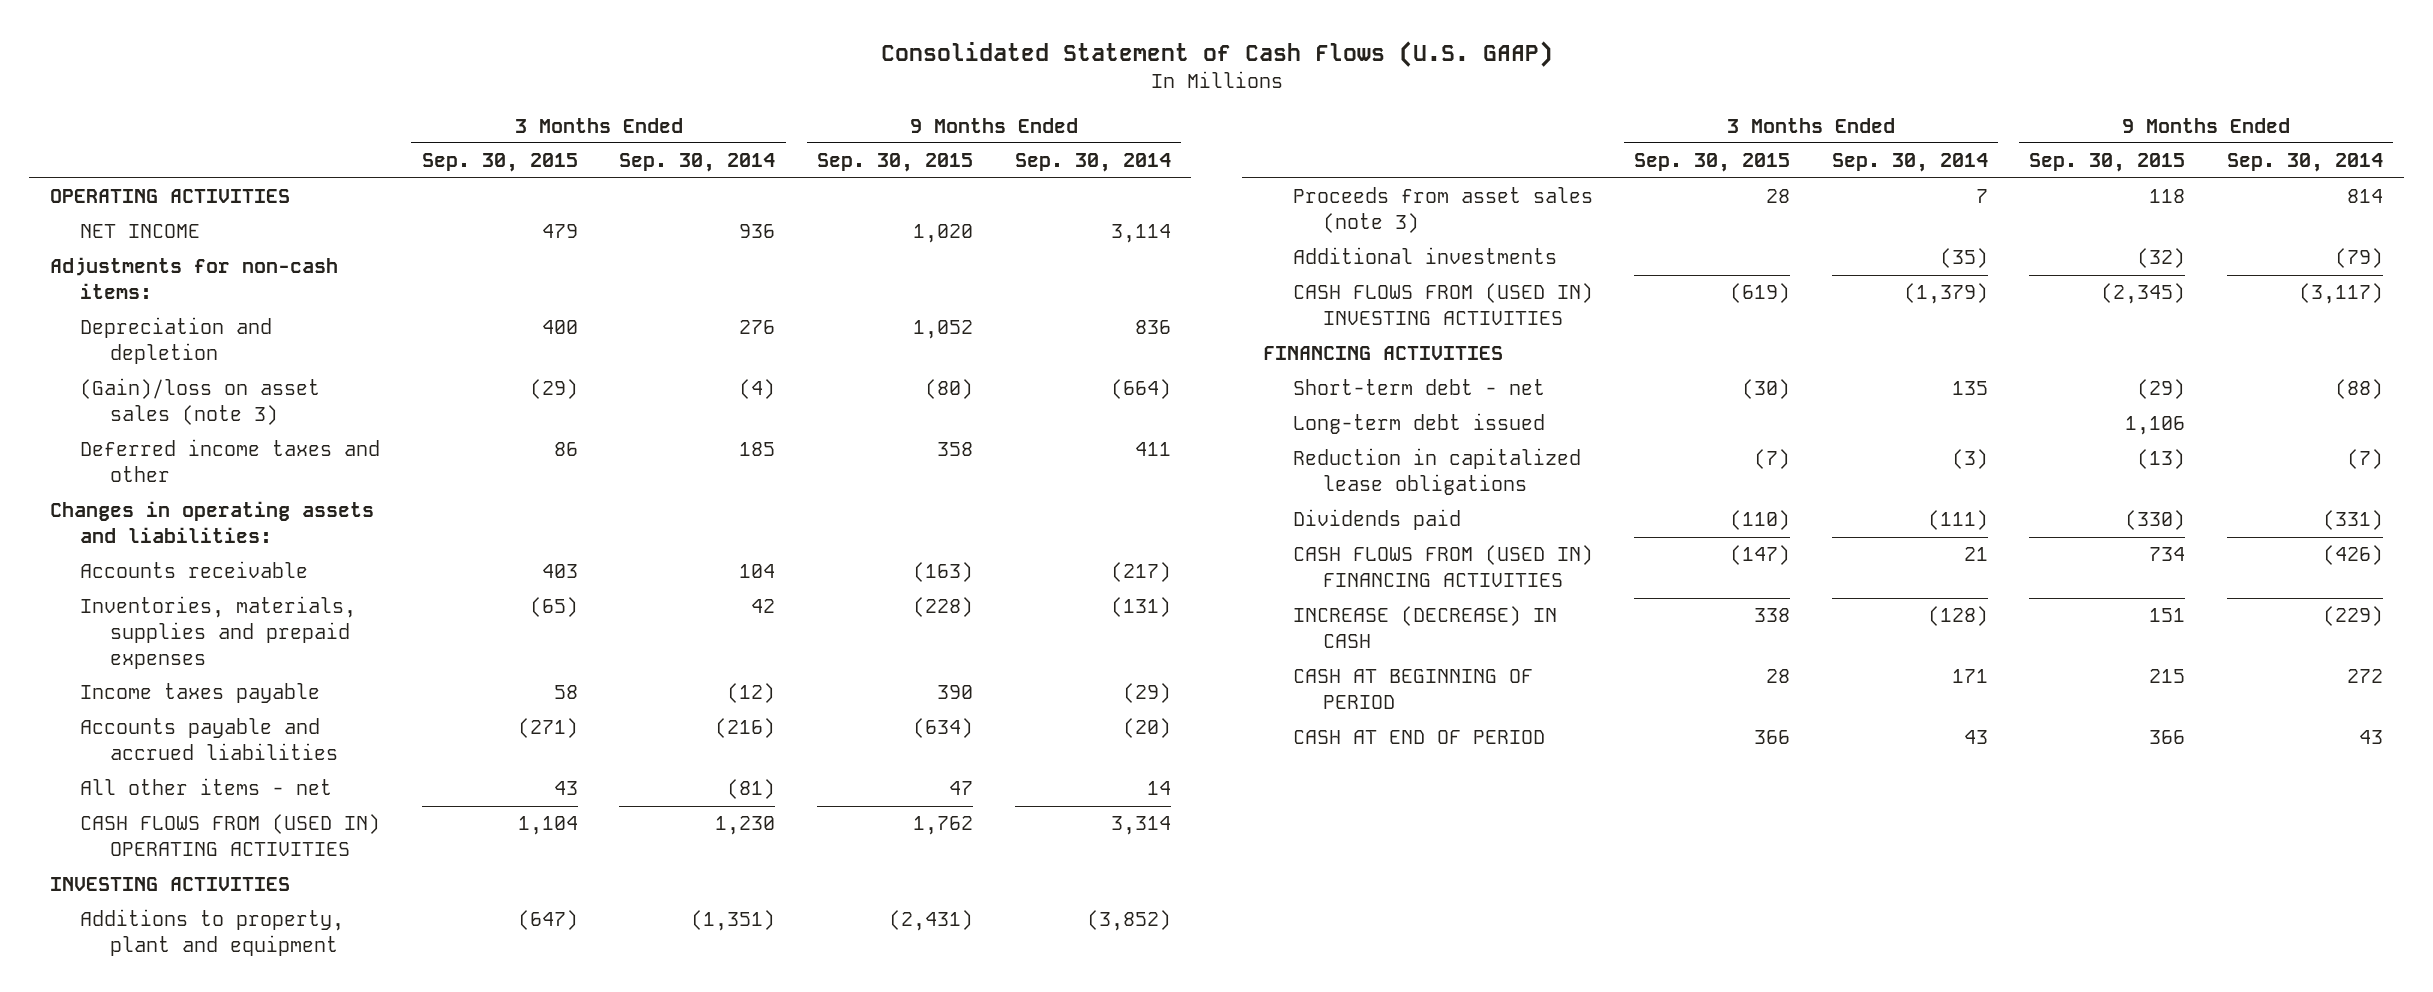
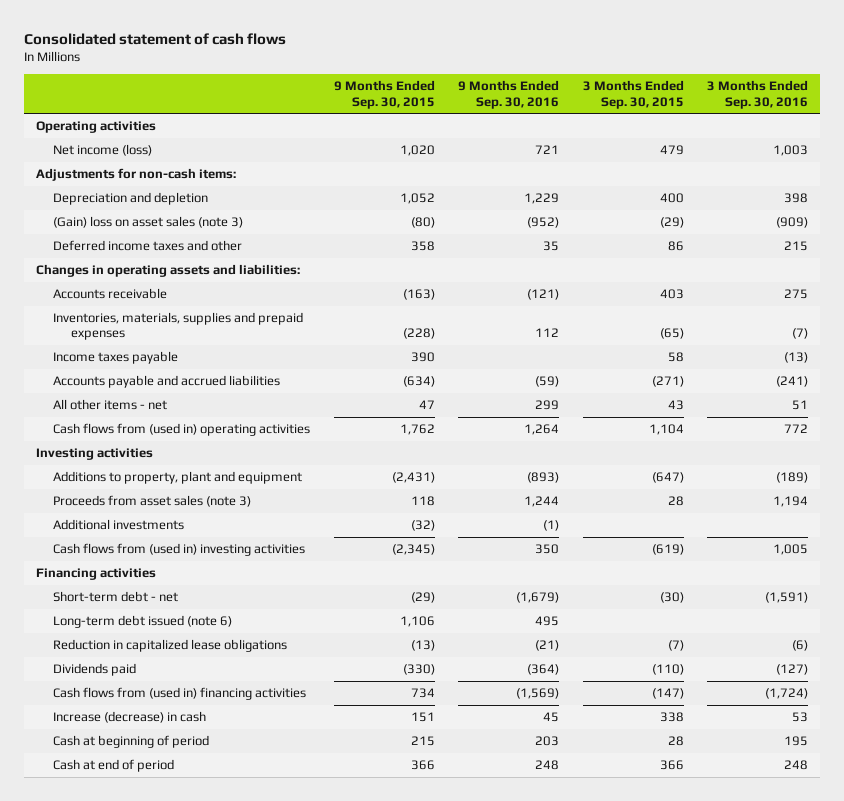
[880,40,1553,67] Consolidated Statement of Cash Flows (U.S. GAAP) -> [23,32,286,45] Consolidated statement of cash flows
[619,153,776,173] Sep. 30, 2014 -> none
[1014,153,1171,173] Sep. 30, 2014 -> none
none -> [458,80,560,109] 9 Months Ended Sep. 30, 2016
none -> [707,80,809,109] 3 Months Ended Sep. 30, 2016
[50,189,291,204] OPERATING ACTIVITIES -> [35,121,156,134] Operating activities
[80,224,201,239] NET INCOME -> [53,144,153,157] Net income (loss)
[80,378,321,426] (Gain)/loss on asset sales (note 3) -> [53,216,244,229] (Gain) loss on asset sales (note 3)
[80,814,381,857] CASH FLOWS FROM (USED IN) OPERATING ACTIVITIES -> [53,423,311,437] Cash flows from (used in) operating activities
[50,877,291,892] INVESTING ACTIVITIES -> [35,448,153,461] Investing activities
[1292,283,1593,326] CASH FLOWS FROM (USED IN) INVESTING ACTIVITIES -> [53,543,306,557] Cash flows from (used in) investing activities
[1262,346,1503,361] FINANCING ACTIVITIES -> [35,568,156,581] Financing activities
[1292,413,1545,435] Long-term debt issued -> [53,615,233,629] Long-term debt issued (note 6)
[1292,545,1593,588] CASH FLOWS FROM (USED IN) FINANCING ACTIVITIES -> [53,687,307,701] Cash flows from (used in) financing activities
[1292,606,1557,649] INCREASE (DECREASE) IN CASH -> [53,711,207,724] Increase (decrease) in cash
[1292,669,1533,710] CASH AT BEGINNING OF PERIOD -> [53,735,210,749] Cash at beginning of period
[1292,730,1545,745] CASH AT END OF PERIOD -> [53,759,175,773] Cash at end of period

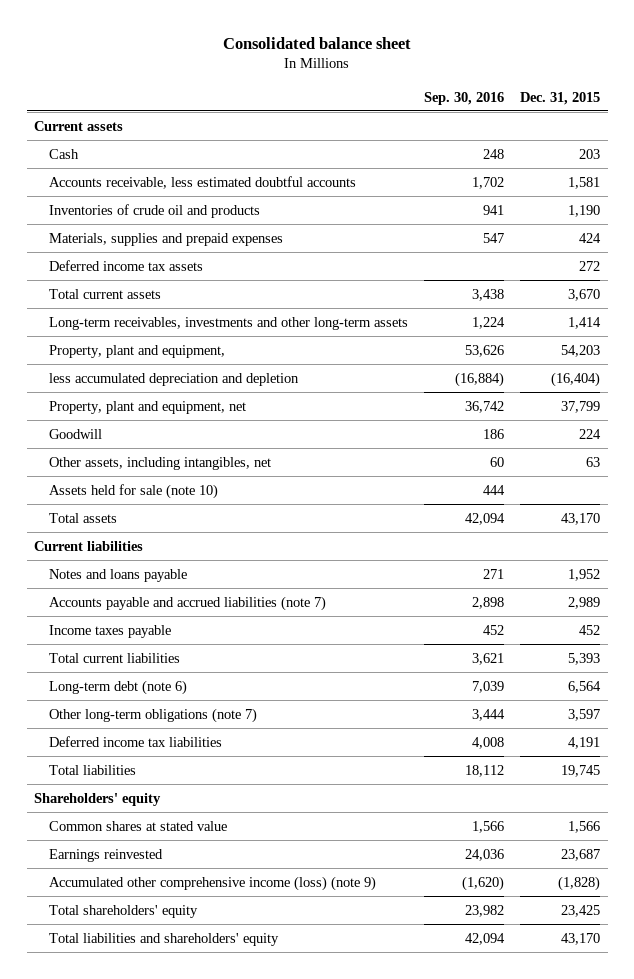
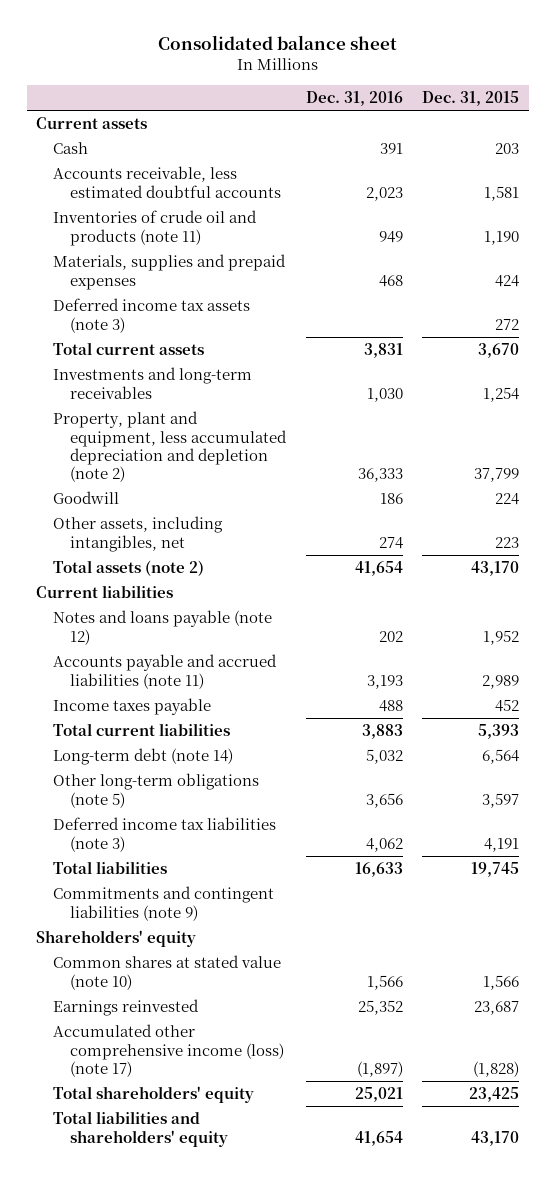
[423,91,504,105] Sep. 30, 2016 -> none
none -> [305,91,403,107] Dec. 31, 2016
[49,203,261,218] Inventories of crude oil and products -> [53,210,258,246] Inventories of crude oil and products (note 11)
[49,259,204,271] Deferred income tax assets -> [53,298,251,333] Deferred income tax assets (note 3)
[49,344,226,358] Property, plant and equipment, -> none
[49,372,300,386] less accumulated depreciation and depletion -> none
[49,316,409,330] Long-term receivables, investments and other long-term assets -> [53,367,253,399] Investments and long-term receivables
[567,316,601,329] 1,414 -> [483,386,520,402] 1,254
[49,400,247,414] Property, plant and equipment, net -> [53,411,288,483] Property, plant and equipment, less accumulated depreciation and depletion (note 2)
[49,483,219,499] Assets held for sale (note 10) -> none
[585,456,600,467] 63 -> [495,536,520,548] 223
[49,512,118,523] Total assets -> [53,560,205,577] Total assets (note 2)
[49,568,188,582] Notes and loans payable -> [53,610,273,645] Notes and loans payable (note 12)
[49,595,327,611] Accounts payable and accrued liabilities (note 7) -> [53,654,278,689] Accounts payable and accrued liabilities (note 11)
[49,679,188,695] Long-term debt (note 6) -> [53,748,234,766] Long-term debt (note 14)
[49,707,258,723] Other long-term obligations (note 7) -> [53,773,260,808] Other long-term obligations (note 5)
[49,735,223,747] Deferred income tax liabilities -> [53,817,277,852] Deferred income tax liabilities (note 3)
none -> [53,886,275,921] Commitments and contingent liabilities (note 9)
[49,820,228,831] Common shares at stated value -> [53,955,282,990] Common shares at stated value (note 10)
[49,875,377,891] Accumulated other comprehensive income (loss) (note 9) -> [53,1024,285,1077] Accumulated other comprehensive income (loss) (note 17)

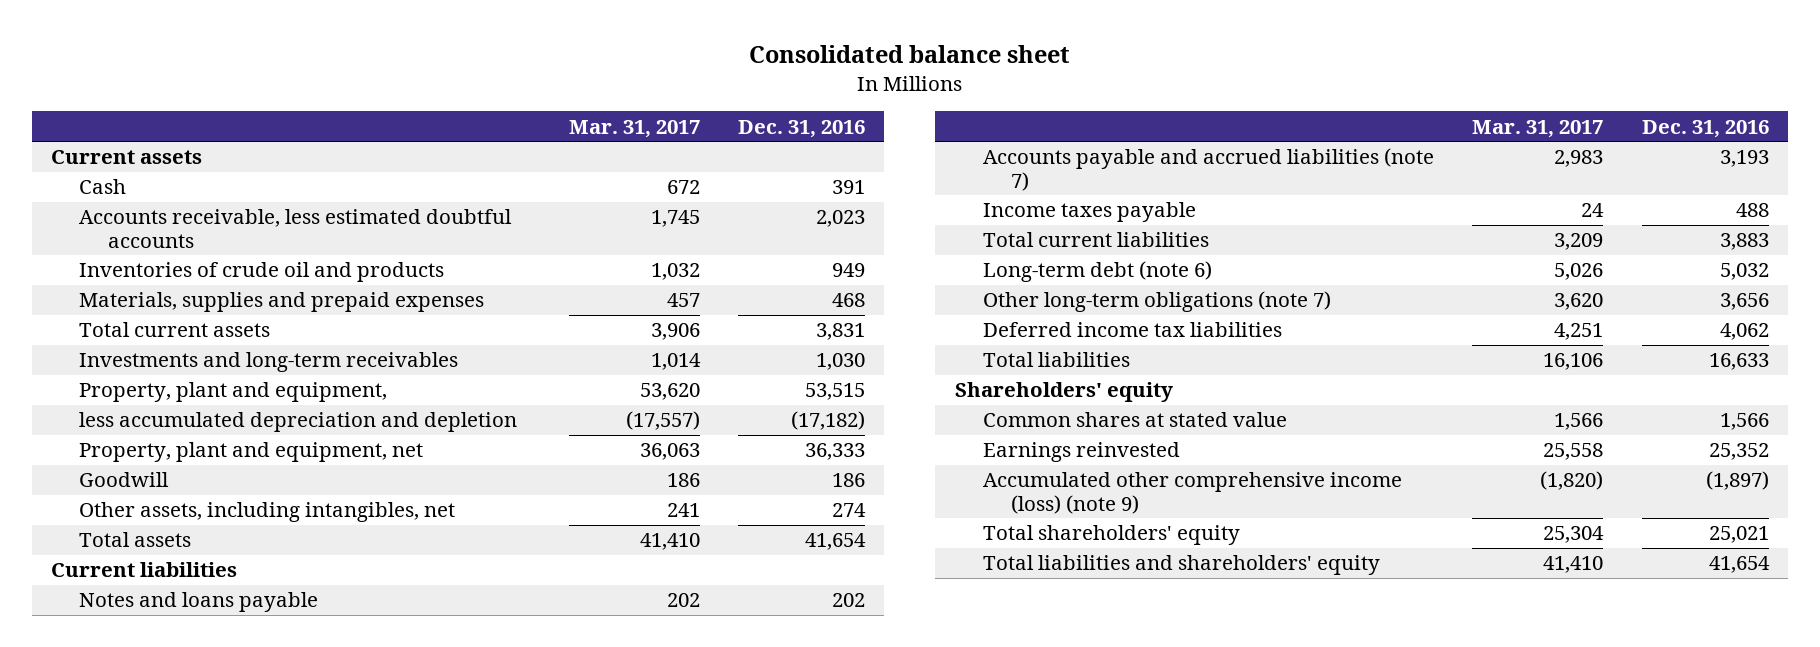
[422,91,520,107] Dec. 31, 2015 -> none
none -> [568,119,700,138] Mar. 31, 2017
[53,210,258,246] Inventories of crude oil and products (note 11) -> [79,262,445,283] Inventories of crude oil and products
[53,298,251,333] Deferred income tax assets (note 3) -> none
none -> [79,382,388,403] Property, plant and equipment,
none -> [79,412,518,433] less accumulated depreciation and depletion
[53,411,288,483] Property, plant and equipment, less accumulated depreciation and depletion (note 2) -> [79,442,424,463] Property, plant and equipment, net
[53,560,205,577] Total assets (note 2) -> [79,532,192,548] Total assets
[53,610,273,645] Notes and loans payable (note 12) -> [79,592,319,613] Notes and loans payable
[53,654,278,689] Accounts payable and accrued liabilities (note 11) -> [983,148,1435,191] Accounts payable and accrued liabilities (note 7)
[53,748,234,766] Long-term debt (note 14) -> [983,261,1213,283] Long-term debt (note 6)
[53,773,260,808] Other long-term obligations (note 5) -> [983,291,1332,313] Other long-term obligations (note 7)
[53,817,277,852] Deferred income tax liabilities (note 3) -> [983,322,1283,338] Deferred income tax liabilities
[53,886,275,921] Commitments and contingent liabilities (note 9) -> none
[53,955,282,990] Common shares at stated value (note 10) -> [983,412,1288,428] Common shares at stated value
[53,1024,285,1077] Accumulated other comprehensive income (loss) (note 17) -> [983,472,1403,514] Accumulated other comprehensive income (loss) (note 9)

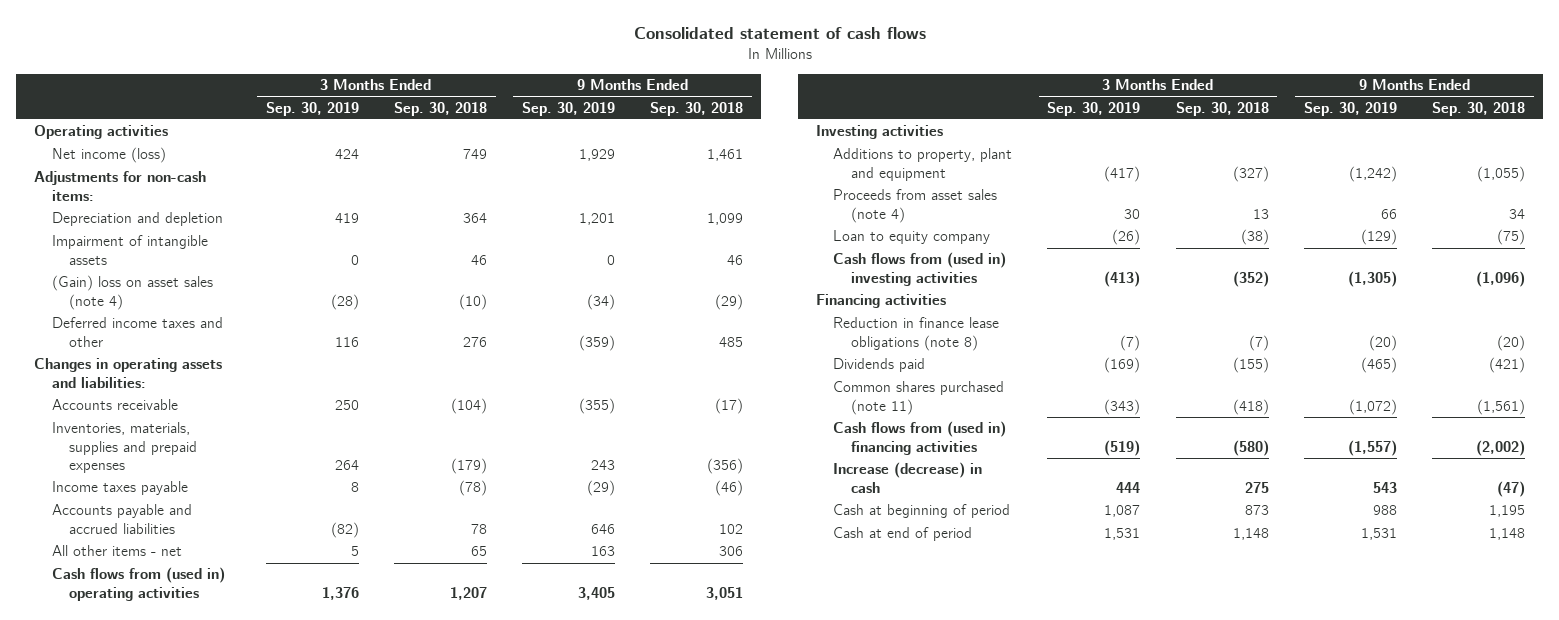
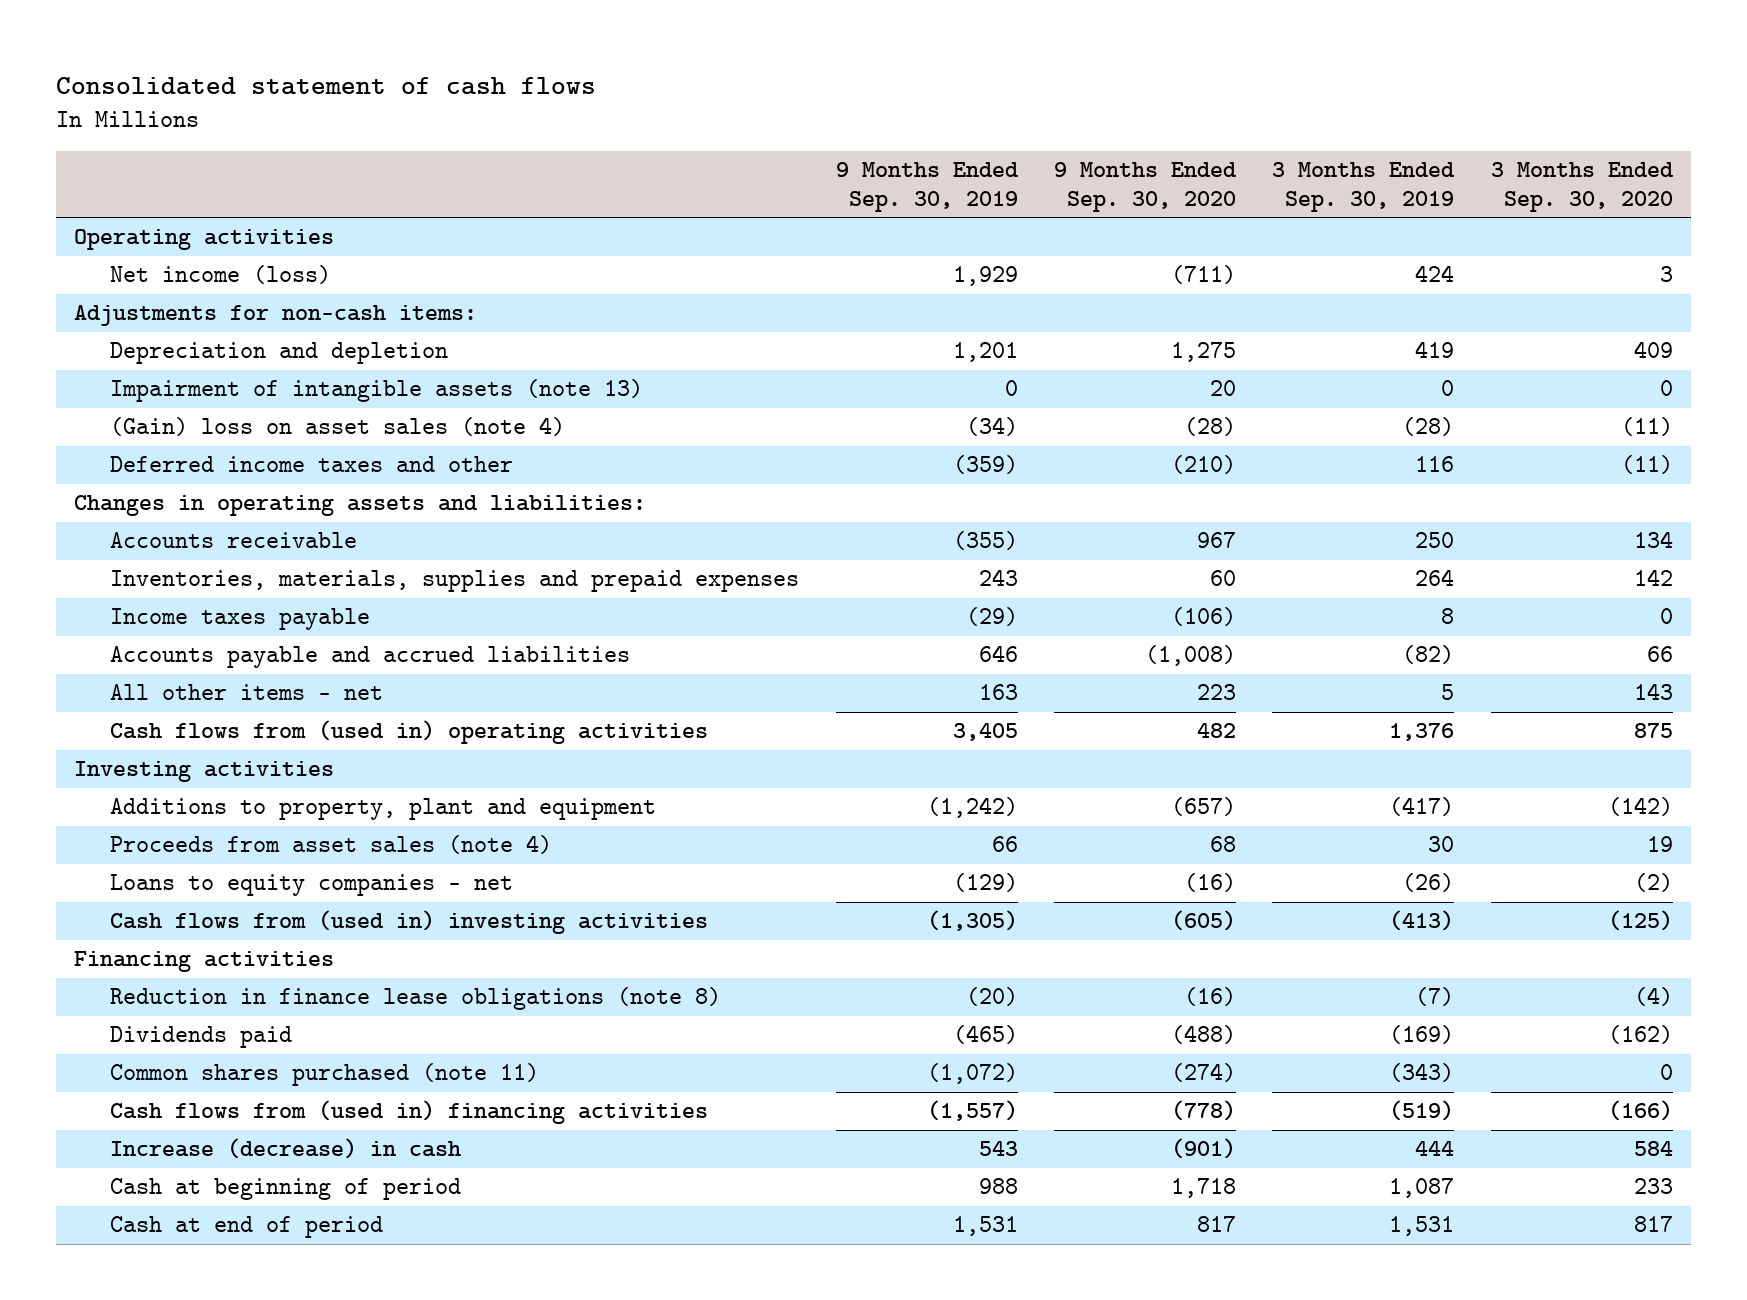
[394,101,488,116] Sep. 30, 2018 -> none
[650,101,744,116] Sep. 30, 2018 -> none
none -> [1053,162,1237,213] 9 Months Ended Sep. 30, 2020
none -> [1490,162,1674,213] 3 Months Ended Sep. 30, 2020
[51,235,208,265] Impairment of intangible assets -> [110,379,644,403] Impairment of intangible assets (note 13)
[833,230,991,245] Loan to equity company -> [110,874,514,897] Loans to equity companies - net

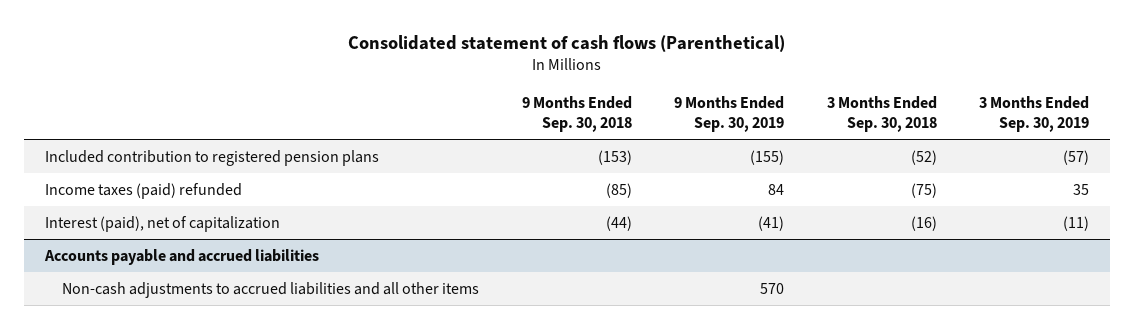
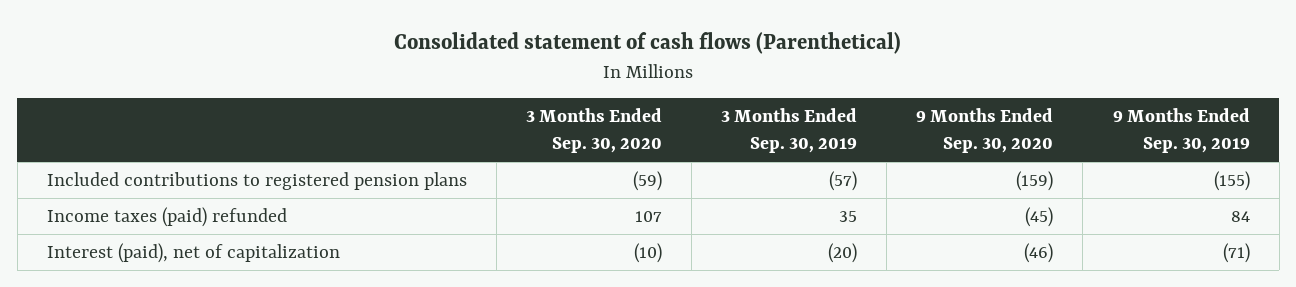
[521,95,632,133] 9 Months Ended Sep. 30, 2018 -> none
[826,95,937,133] 3 Months Ended Sep. 30, 2018 -> none
none -> [525,108,662,154] 3 Months Ended Sep. 30, 2020
none -> [916,108,1054,154] 9 Months Ended Sep. 30, 2020
[44,149,379,166] Included contribution to registered pension plans -> [46,172,467,191] Included contributions to registered pension plans
[43,248,319,265] Accounts payable and accrued liabilities -> none
[62,281,480,298] Non-cash adjustments to accrued liabilities and all other items -> none
[758,215,785,231] (41) -> [1222,243,1250,264] (71)
[1063,215,1090,231] (11) -> [828,243,858,264] (20)

